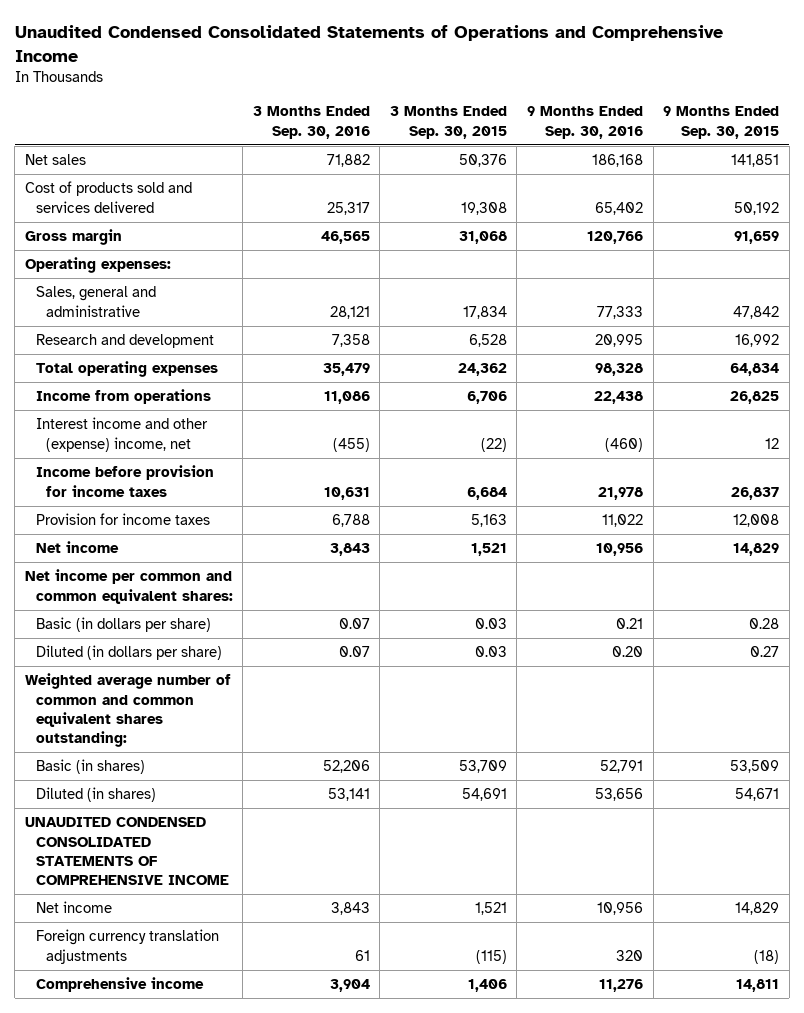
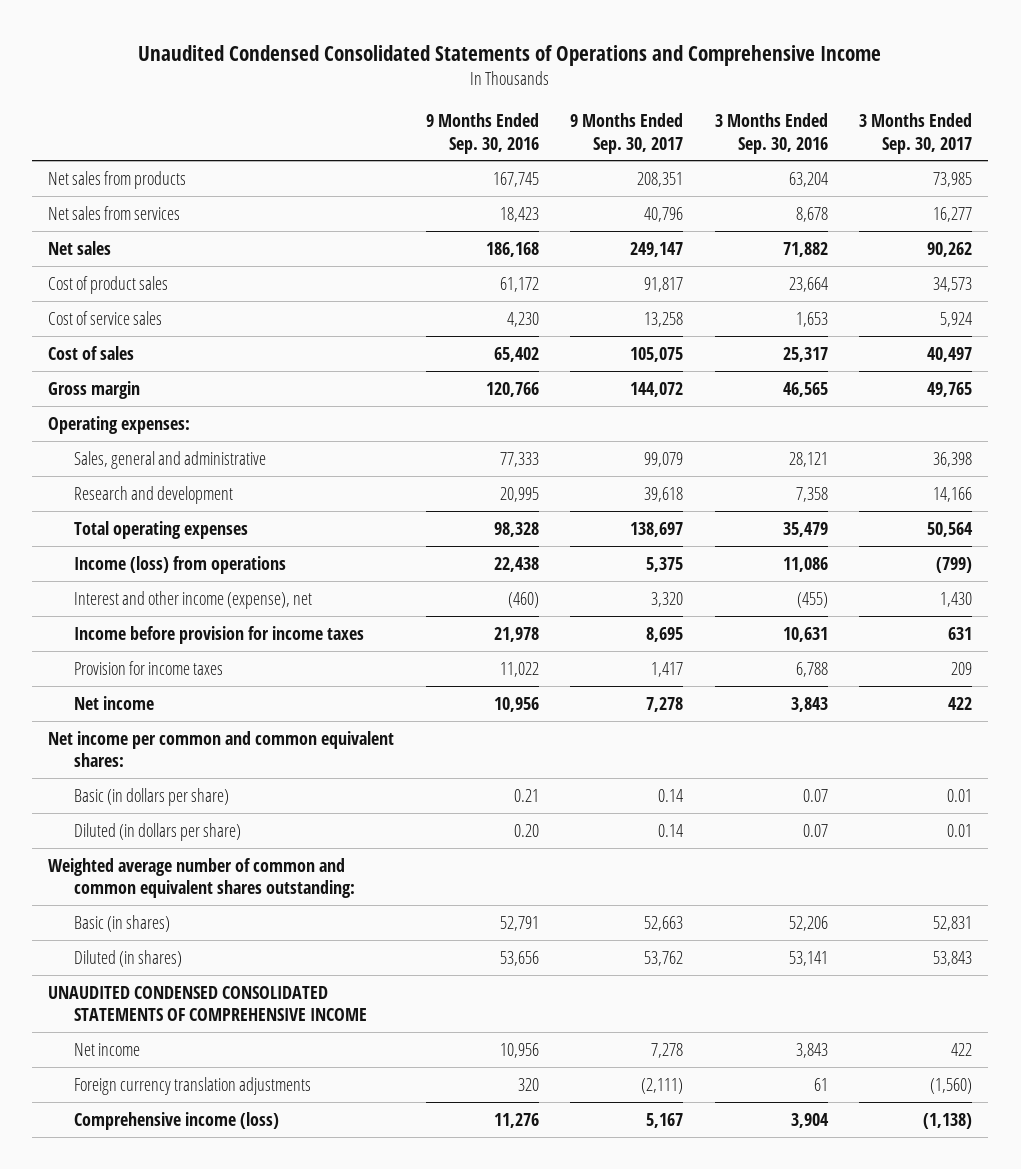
[389,106,507,139] 3 Months Ended Sep. 30, 2015 -> none
[663,106,780,139] 9 Months Ended Sep. 30, 2015 -> none
none -> [570,113,684,154] 9 Months Ended Sep. 30, 2017
none -> [859,113,973,154] 3 Months Ended Sep. 30, 2017
none -> [48,170,187,189] Net sales from products
none -> [48,205,181,220] Net sales from services
none -> [48,275,169,294] Cost of product sales
none -> [48,310,163,325] Cost of service sales
[24,181,192,213] Cost of products sold and services delivered -> [48,345,135,360] Cost of sales
[35,389,211,405] Income from operations -> [74,555,287,574] Income (loss) from operations
[35,417,208,452] Interest income and other (expense) income, net -> [74,590,313,609] Interest and other income (expense), net
[35,977,204,993] Comprehensive income -> [74,1111,280,1130] Comprehensive income (loss)

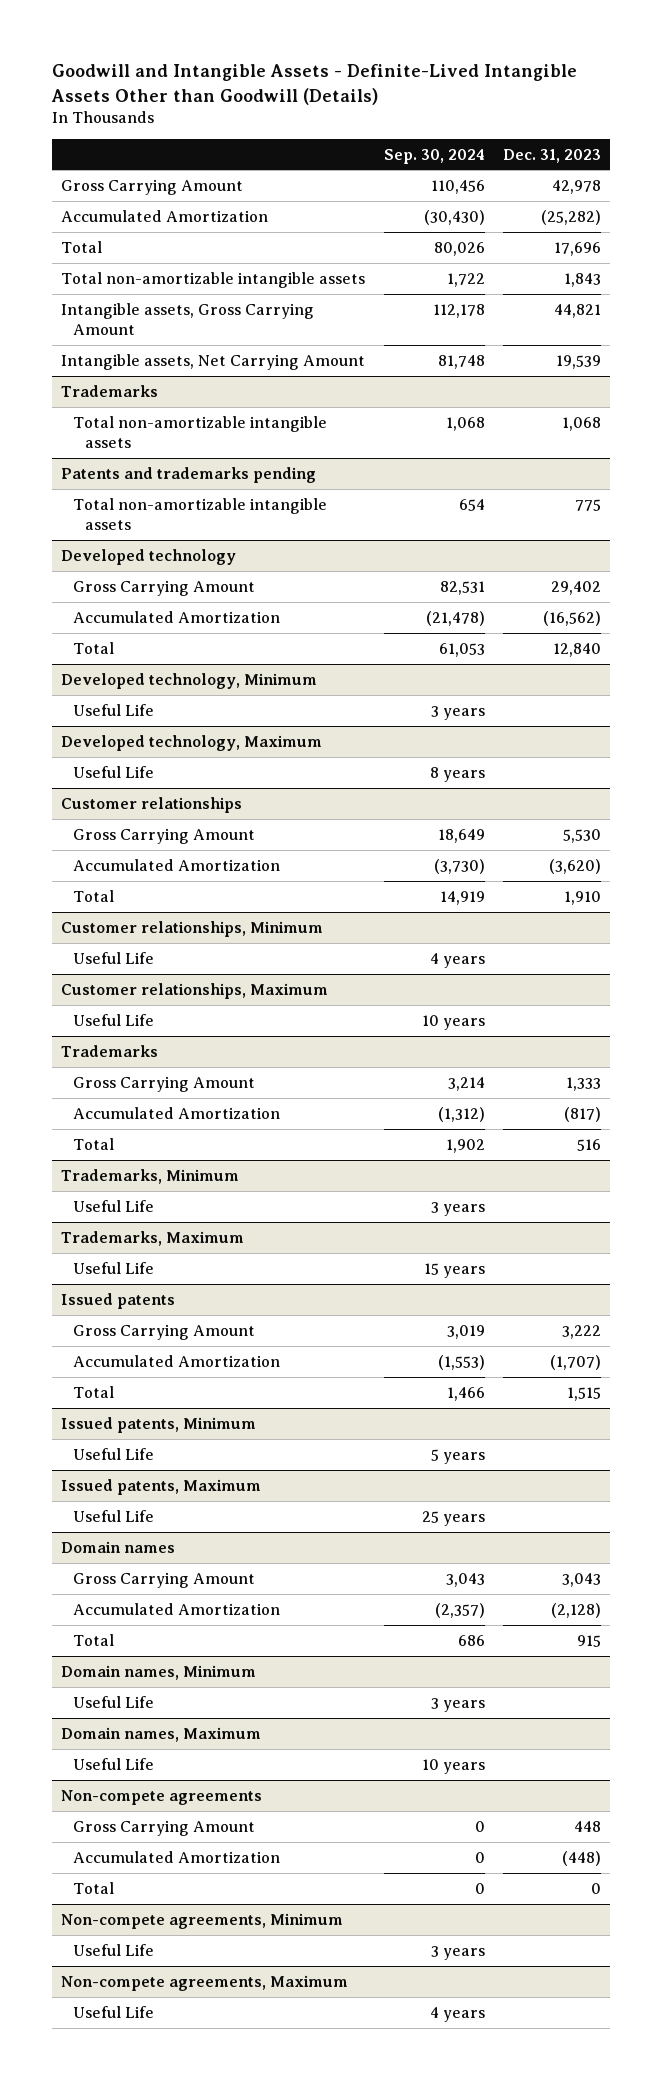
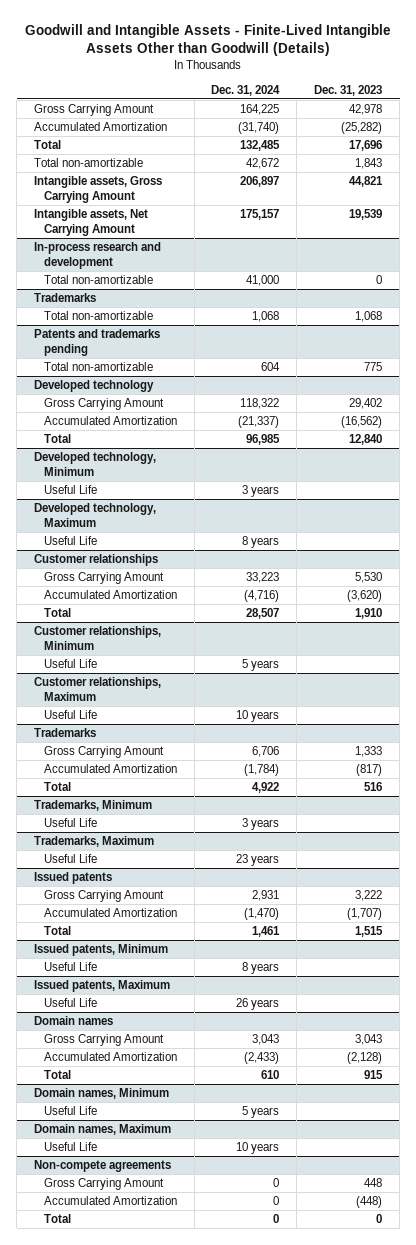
[51,63,578,105] Goodwill and Intangible Assets - Definite-Lived Intangible Assets Other than Goodwill (Details) -> [25,23,392,57] Goodwill and Intangible Assets - Finite-Lived Intangible Assets Other than Goodwill (Details)
[383,148,485,164] Sep. 30, 2024 -> none
none -> [211,84,281,96] Dec. 31, 2024
[61,271,366,288] Total non-amortizable intangible assets -> [34,158,144,168] Total non-amortizable
none -> [34,242,162,269] In-process research and development
none -> [43,275,153,285] Total non-amortizable
[73,415,328,449] Total non-amortizable intangible assets -> [43,311,153,321] Total non-amortizable
[73,497,328,531] Total non-amortizable intangible assets -> [43,362,153,372] Total non-amortizable
[61,1912,344,1929] Non-compete agreements, Minimum -> none
[73,1943,155,1956] Useful Life -> none
[61,1974,349,1991] Non-compete agreements, Maximum -> none
[73,2005,155,2018] Useful Life -> none

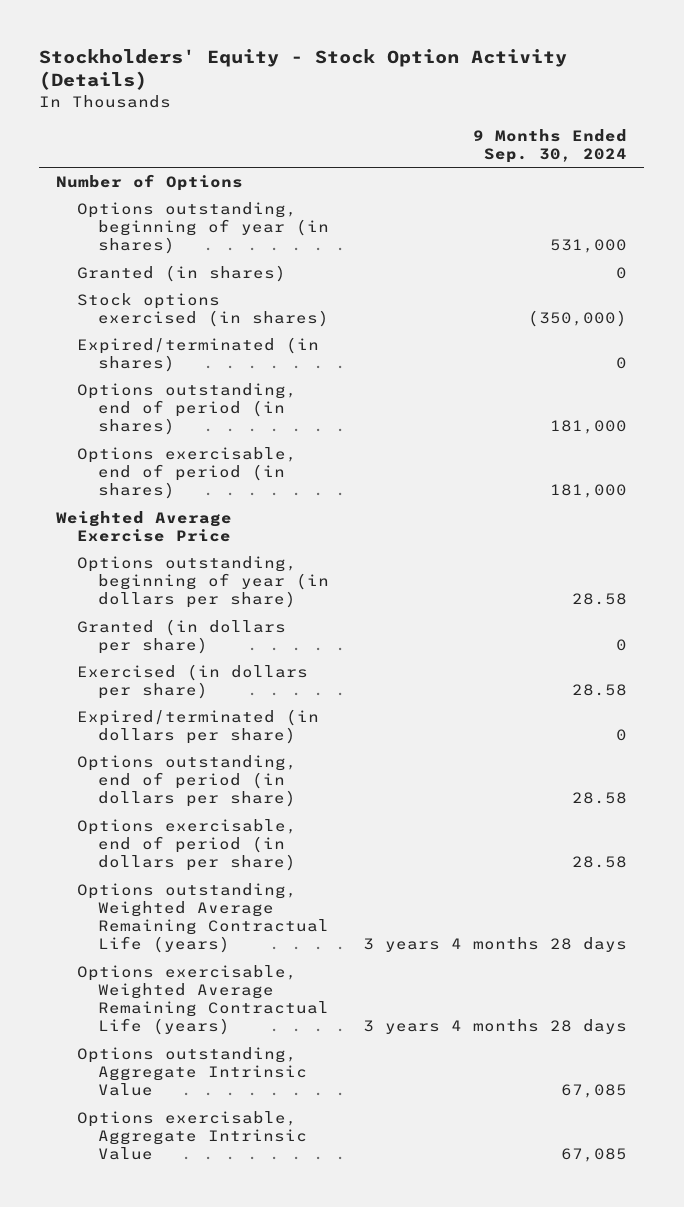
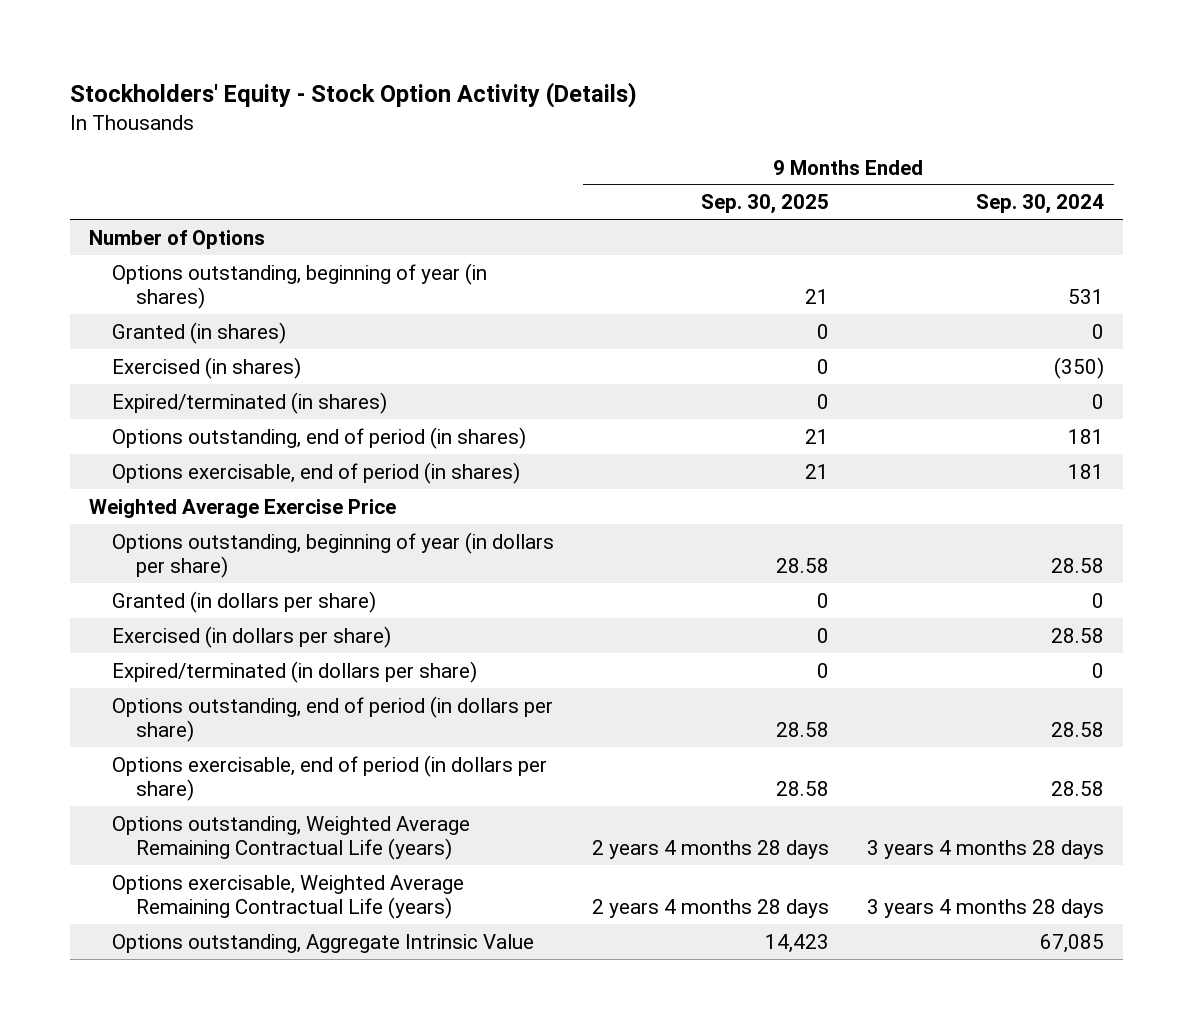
none -> [701,194,830,215] Sep. 30, 2025
[550,239,628,254] 531,000 -> [1068,289,1105,305] 531
[77,292,330,328] Stock options exercised (in shares) -> [112,356,302,379] Exercised (in shares)
[528,310,628,328] (350,000) -> [1054,356,1105,379] (350)
[550,420,628,435] 181,000 -> [1068,428,1105,444] 181
[550,484,628,499] 181,000 -> [1068,463,1105,479] 181
[77,1110,308,1161] Options exercisable, Aggregate Intrinsic Value -> none

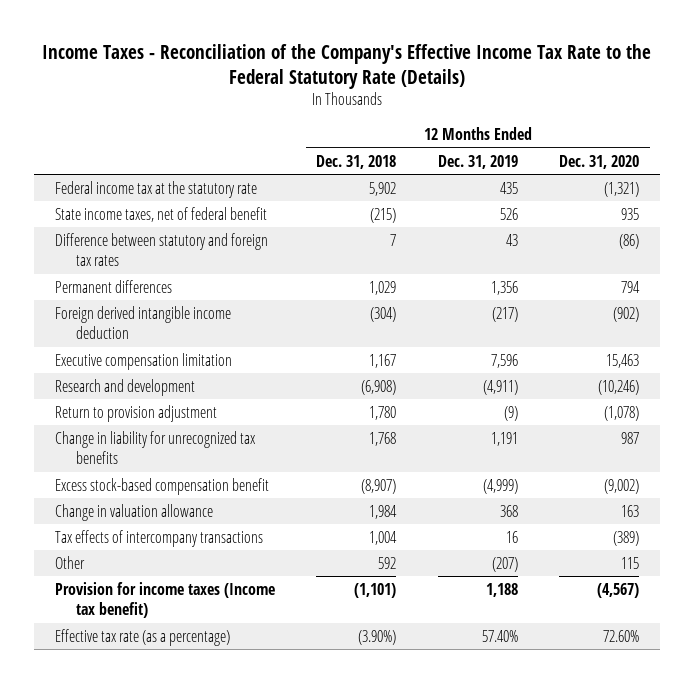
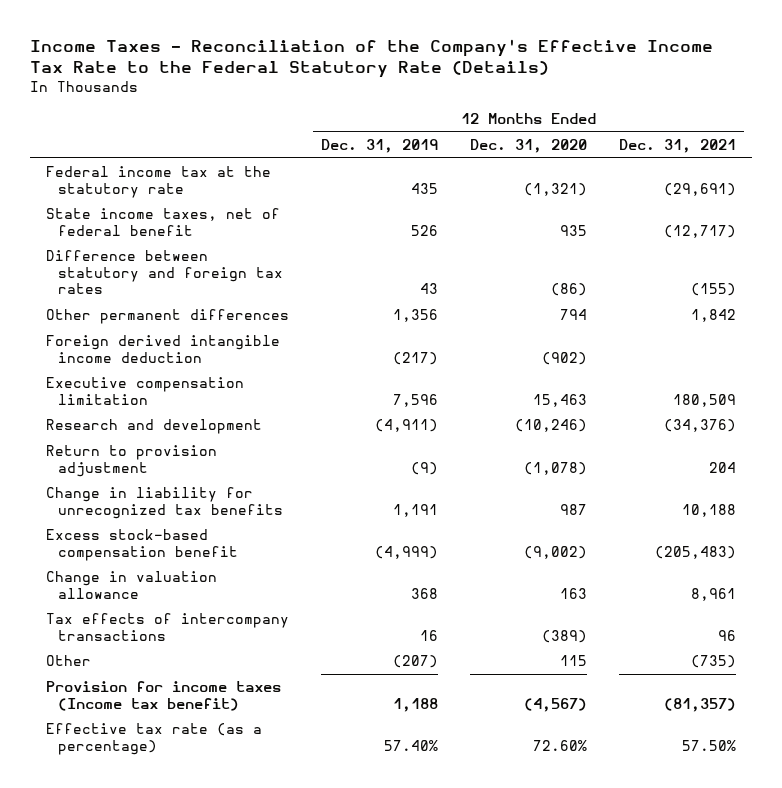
[316,154,397,169] Dec. 31, 2018 -> none
none -> [619,139,737,154] Dec. 31, 2021
[54,279,172,293] Permanent differences -> [46,309,290,325] Other permanent differences

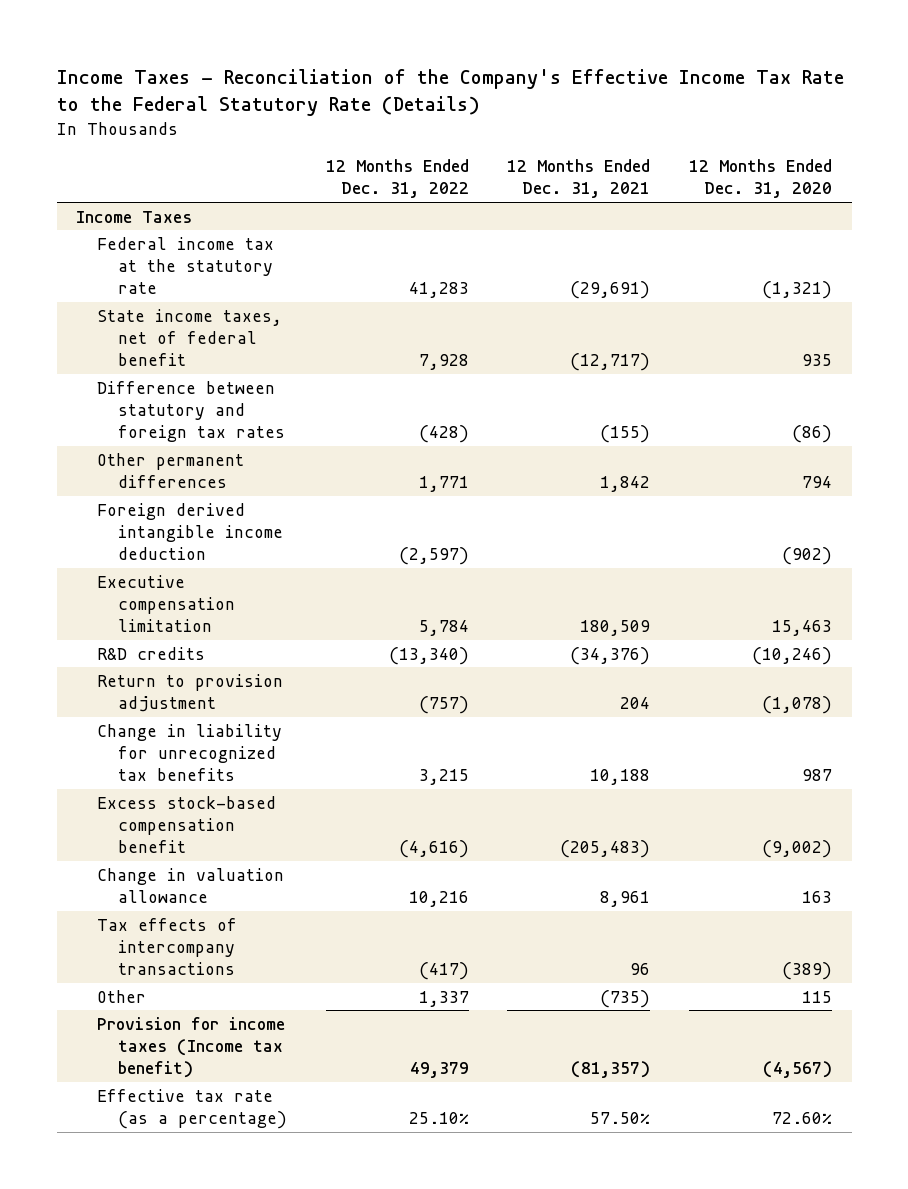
[321,139,439,154] Dec. 31, 2019 -> none
none -> [325,159,469,199] 12 Months Ended Dec. 31, 2022
none -> [76,210,193,223] Income Taxes
[46,419,263,435] Research and development -> [96,646,205,660] R&D credits

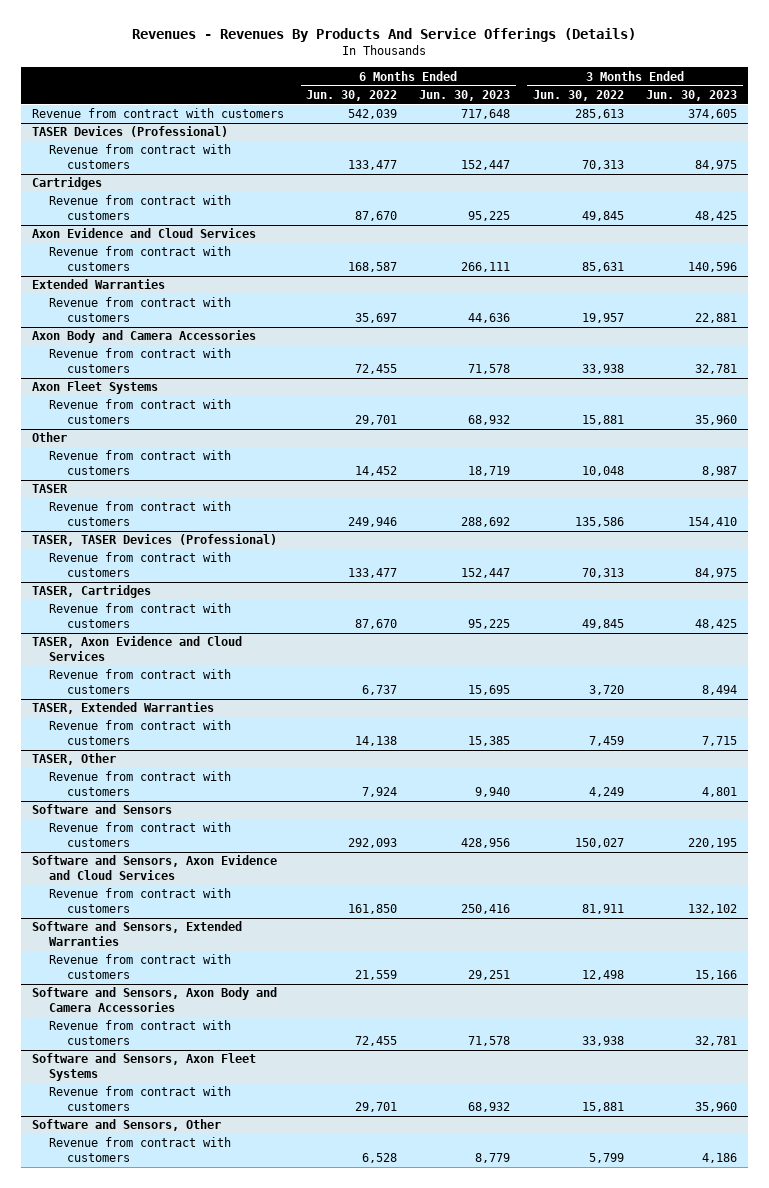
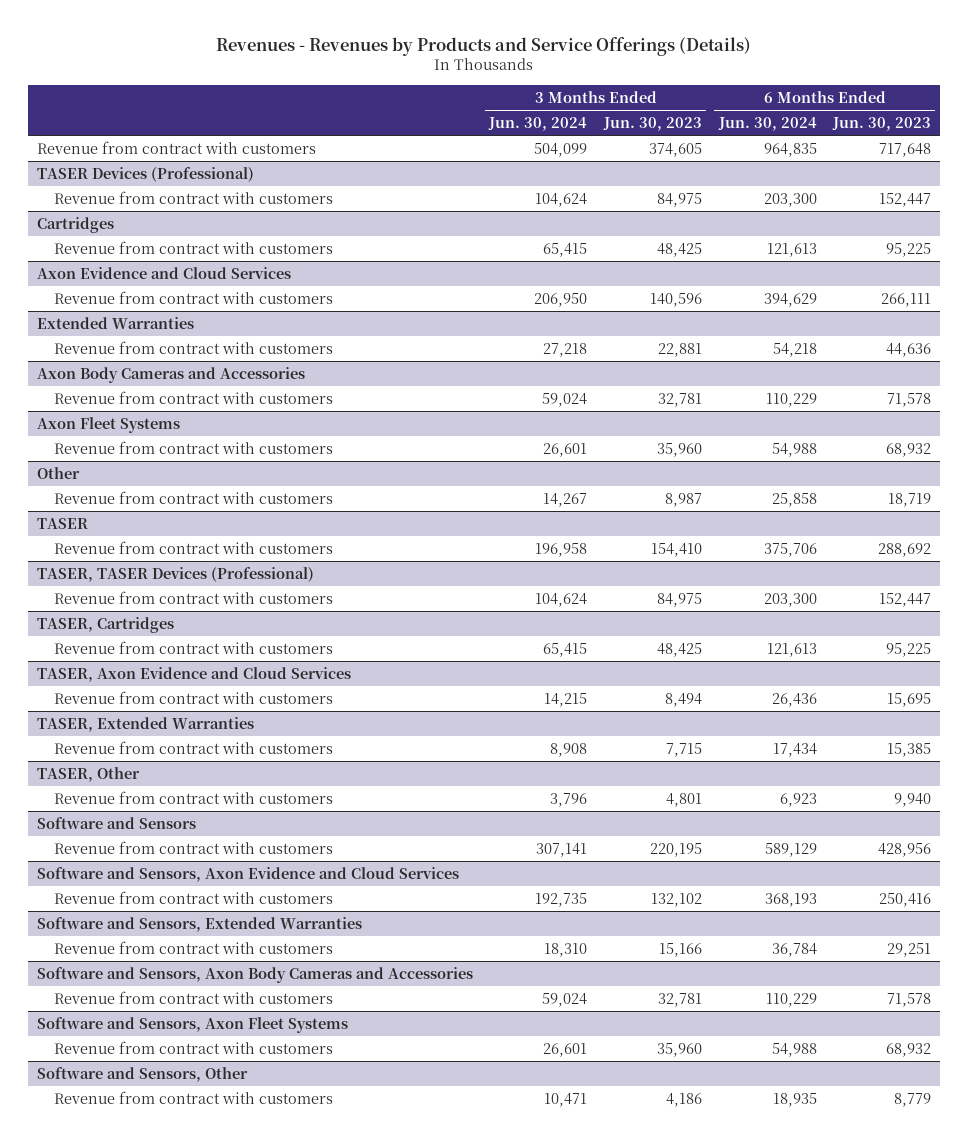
[132,28,637,43] Revenues - Revenues By Products And Service Offerings (Details) -> [216,36,752,56] Revenues - Revenues by Products and Service Offerings (Details)
[306,89,398,101] Jun. 30, 2022 -> none
[532,89,624,101] Jun. 30, 2022 -> none
none -> [488,116,588,131] Jun. 30, 2024
none -> [717,116,817,131] Jun. 30, 2024
[31,330,256,344] Axon Body and Camera Accessories -> [36,366,305,383] Axon Body Cameras and Accessories
[31,987,277,1013] Software and Sensors, Axon Body and Camera Accessories -> [36,966,473,983] Software and Sensors, Axon Body Cameras and Accessories

